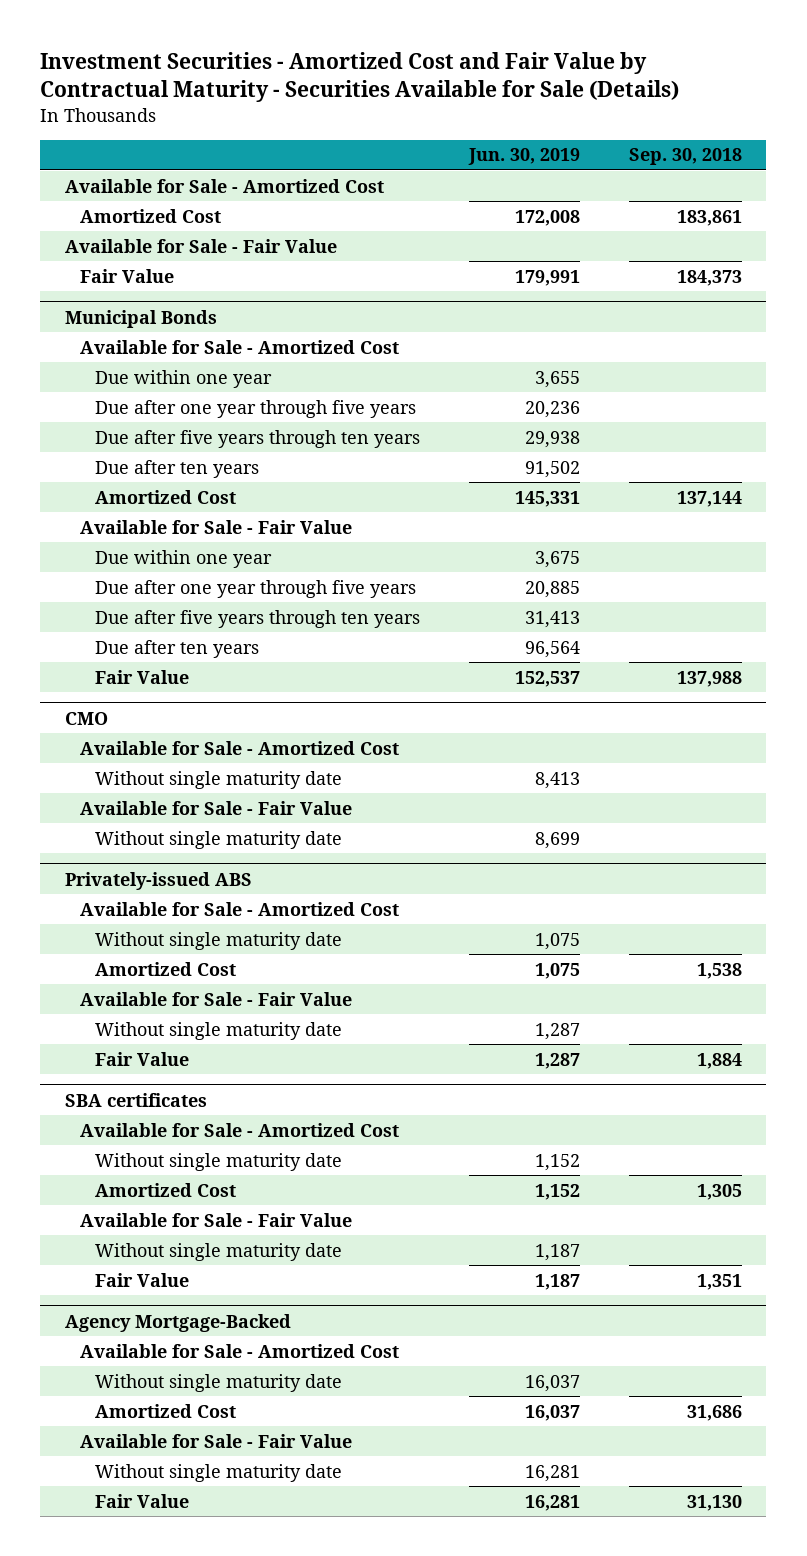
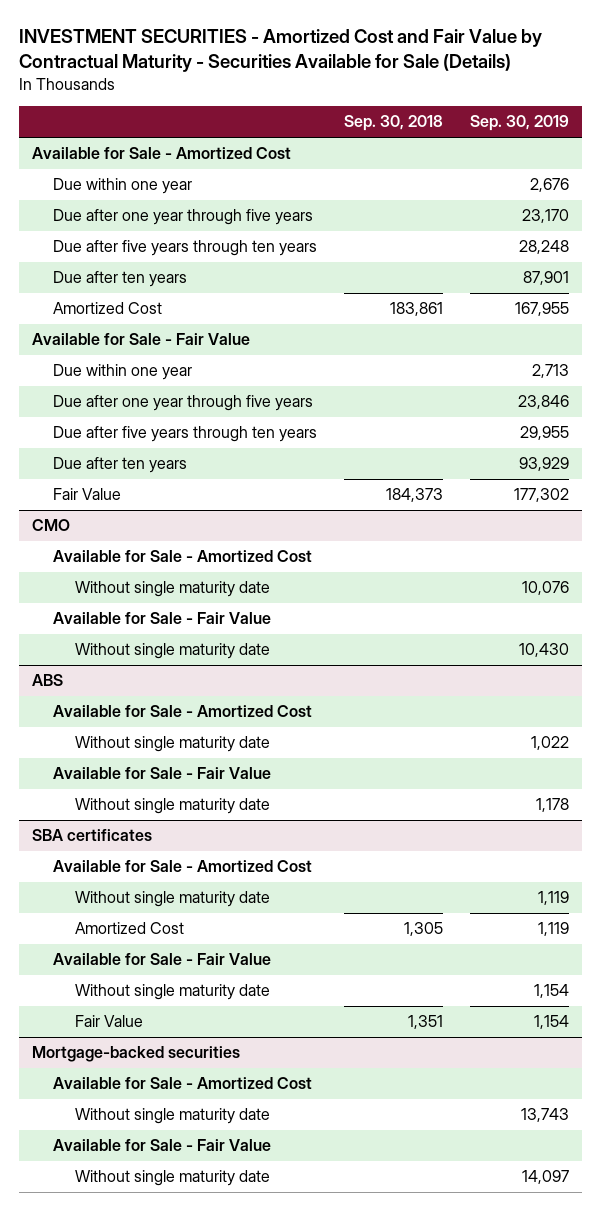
[40,51,680,103] Investment Securities - Amortized Cost and Fair Value by Contractual Maturity - Securities Available for Sale (Details) -> [18,29,542,73] INVESTMENT SECURITIES - Amortized Cost and Fair Value by Contractual Maturity - Securities Available for Sale (Details)
[467,148,580,166] Jun. 30, 2019 -> none
none -> [469,115,569,132] Sep. 30, 2019
none -> [53,178,193,195] Due within one year
none -> [53,209,314,226] Due after one year through five years
none -> [53,240,318,257] Due after five years through ten years
none -> [53,271,188,288] Due after ten years
none -> [53,364,193,381] Due within one year
none -> [53,395,314,412] Due after one year through five years
none -> [53,426,318,443] Due after five years through ten years
none -> [53,457,188,474] Due after ten years
[64,309,217,328] Municipal Bonds -> none
[79,339,399,354] Available for Sale - Amortized Cost -> none
[94,369,272,388] Due within one year -> none
[94,399,416,418] Due after one year through five years -> none
[94,429,420,448] Due after five years through ten years -> none
[94,459,259,478] Due after ten years -> none
[94,489,236,504] Amortized Cost -> none
[79,519,352,534] Available for Sale - Fair Value -> none
[94,549,272,568] Due within one year -> none
[94,579,416,598] Due after one year through five years -> none
[94,609,420,628] Due after five years through ten years -> none
[94,639,259,658] Due after ten years -> none
[94,669,189,684] Fair Value -> none
[64,871,252,890] Privately-issued ABS -> none
[79,901,399,916] Available for Sale - Amortized Cost -> none
[94,931,342,950] Without single maturity date -> none
[94,961,236,976] Amortized Cost -> none
[79,991,352,1006] Available for Sale - Fair Value -> none
[94,1021,342,1040] Without single maturity date -> none
[94,1051,189,1066] Fair Value -> none
none -> [31,674,63,687] ABS
none -> [53,705,313,718] Available for Sale - Amortized Cost
none -> [74,736,270,753] Without single maturity date
none -> [53,767,272,780] Available for Sale - Fair Value
none -> [74,798,270,815] Without single maturity date
[64,1313,291,1332] Agency Mortgage-Backed -> none
[79,1343,399,1358] Available for Sale - Amortized Cost -> none
[94,1373,342,1392] Without single maturity date -> none
[94,1403,236,1418] Amortized Cost -> none
[79,1433,352,1448] Available for Sale - Fair Value -> none
[94,1463,342,1482] Without single maturity date -> none
[94,1493,189,1508] Fair Value -> none
none -> [31,1046,240,1063] Mortgage-backed securities
none -> [53,1077,313,1090] Available for Sale - Amortized Cost
none -> [74,1108,270,1125] Without single maturity date
none -> [53,1139,272,1152] Available for Sale - Fair Value
none -> [74,1170,270,1187] Without single maturity date

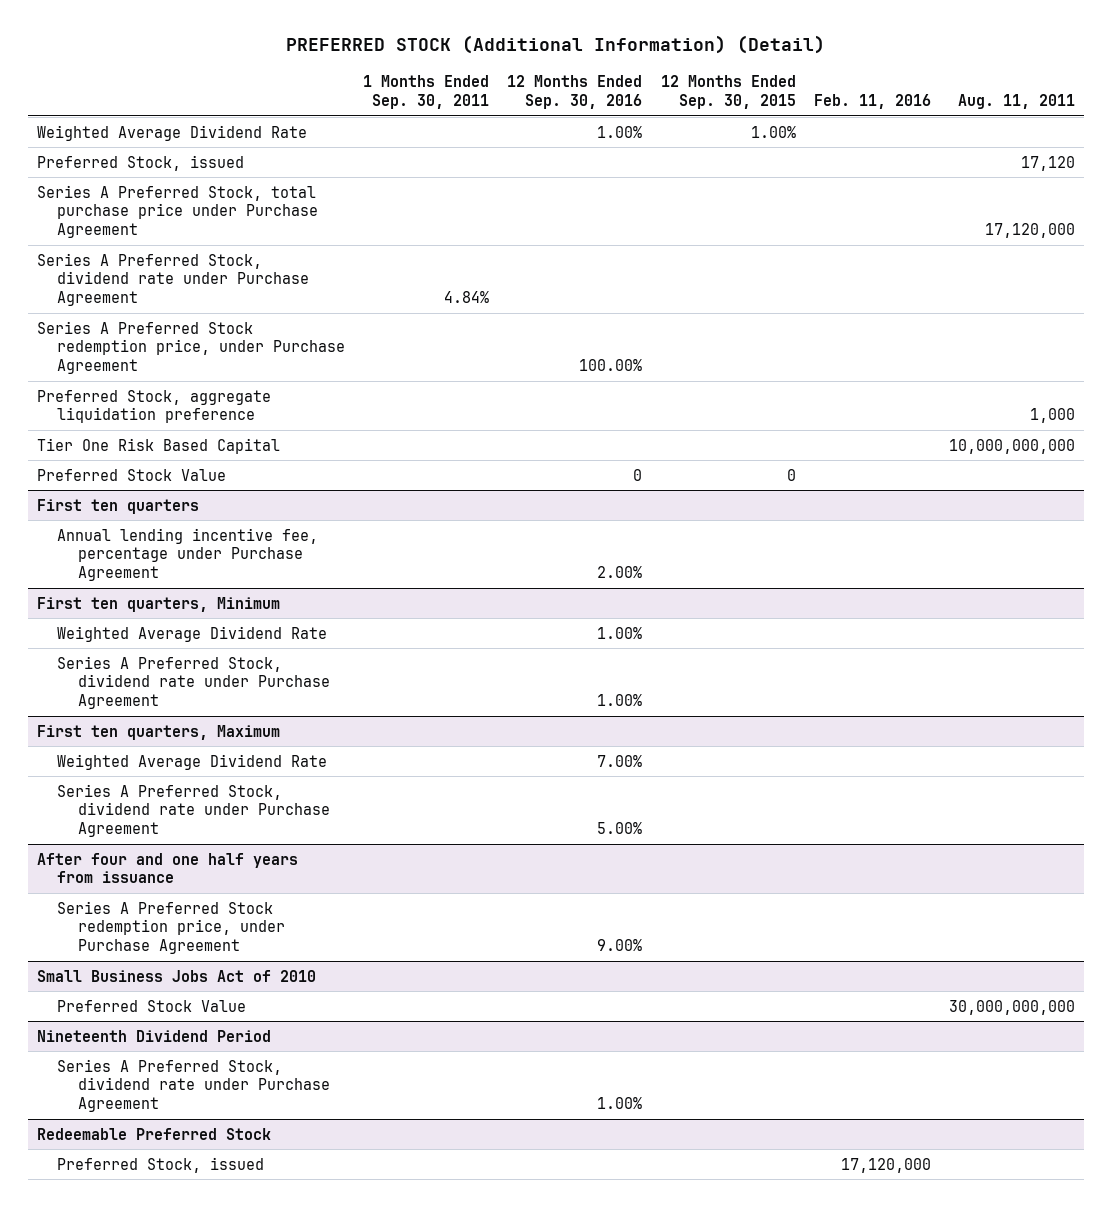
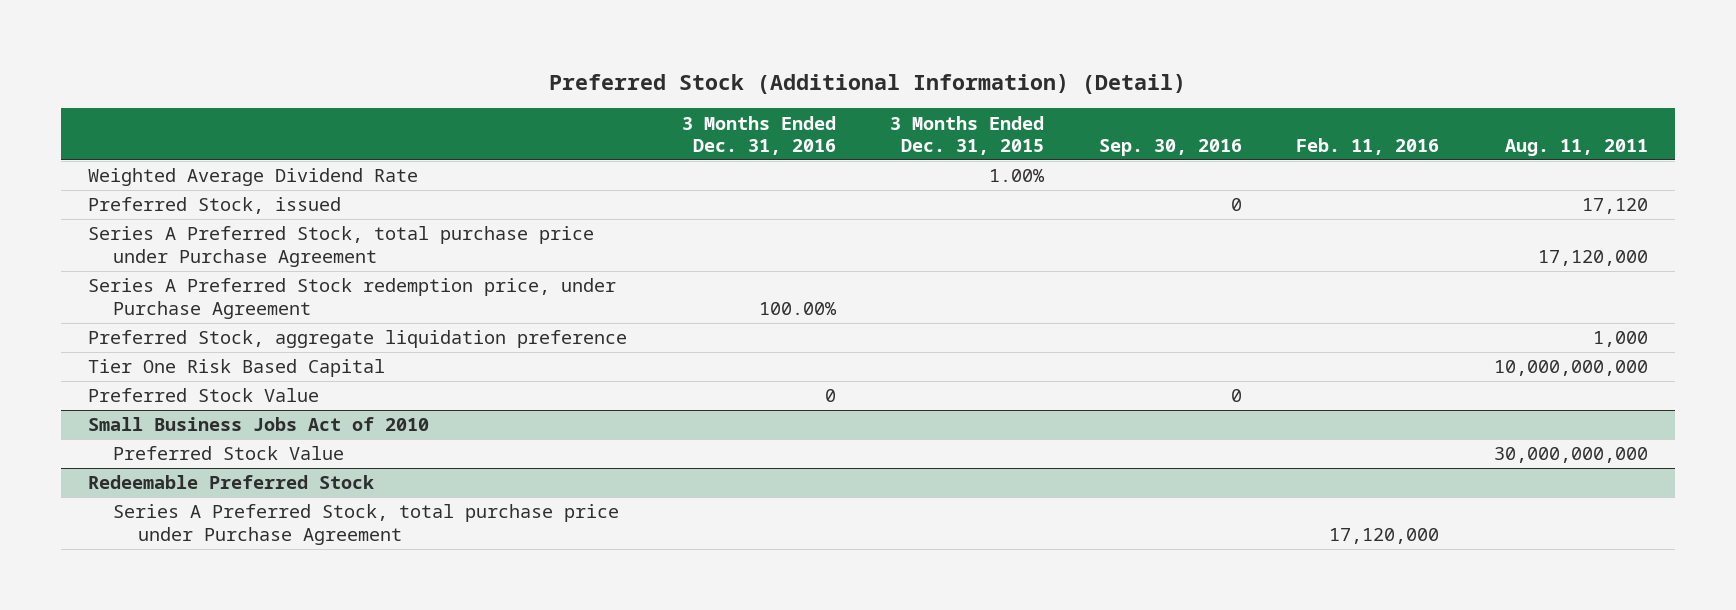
[285,35,825,55] PREFERRED STOCK (Additional Information) (Detail) -> [548,73,1186,94] Preferred Stock (Additional Information) (Detail)
[363,75,490,109] 1 Months Ended Sep. 30, 2011 -> none
[507,75,643,109] 12 Months Ended Sep. 30, 2016 -> none
[660,75,796,109] 12 Months Ended Sep. 30, 2015 -> none
none -> [681,115,836,155] 3 Months Ended Dec. 31, 2016
none -> [890,115,1045,155] 3 Months Ended Dec. 31, 2015
none -> [1098,138,1242,156] Sep. 30, 2016
[36,252,310,307] Series A Preferred Stock, dividend rate under Purchase Agreement -> none
[36,498,199,514] First ten quarters -> none
[57,527,319,582] Annual lending incentive fee, percentage under Purchase Agreement -> none
[36,596,280,612] First ten quarters, Minimum -> none
[57,625,328,642] Weighted Average Dividend Rate -> none
[57,655,330,710] Series A Preferred Stock, dividend rate under Purchase Agreement -> none
[36,724,280,740] First ten quarters, Maximum -> none
[57,753,328,770] Weighted Average Dividend Rate -> none
[57,783,330,838] Series A Preferred Stock, dividend rate under Purchase Agreement -> none
[36,852,298,884] After four and one half years from issuance -> none
[57,900,285,955] Series A Preferred Stock redemption price, under Purchase Agreement -> none
[36,1029,271,1042] Nineteenth Dividend Period -> none
[57,1058,330,1113] Series A Preferred Stock, dividend rate under Purchase Agreement -> none
[57,1156,265,1173] Preferred Stock, issued -> [112,504,619,545] Series A Preferred Stock, total purchase price under Purchase Agreement

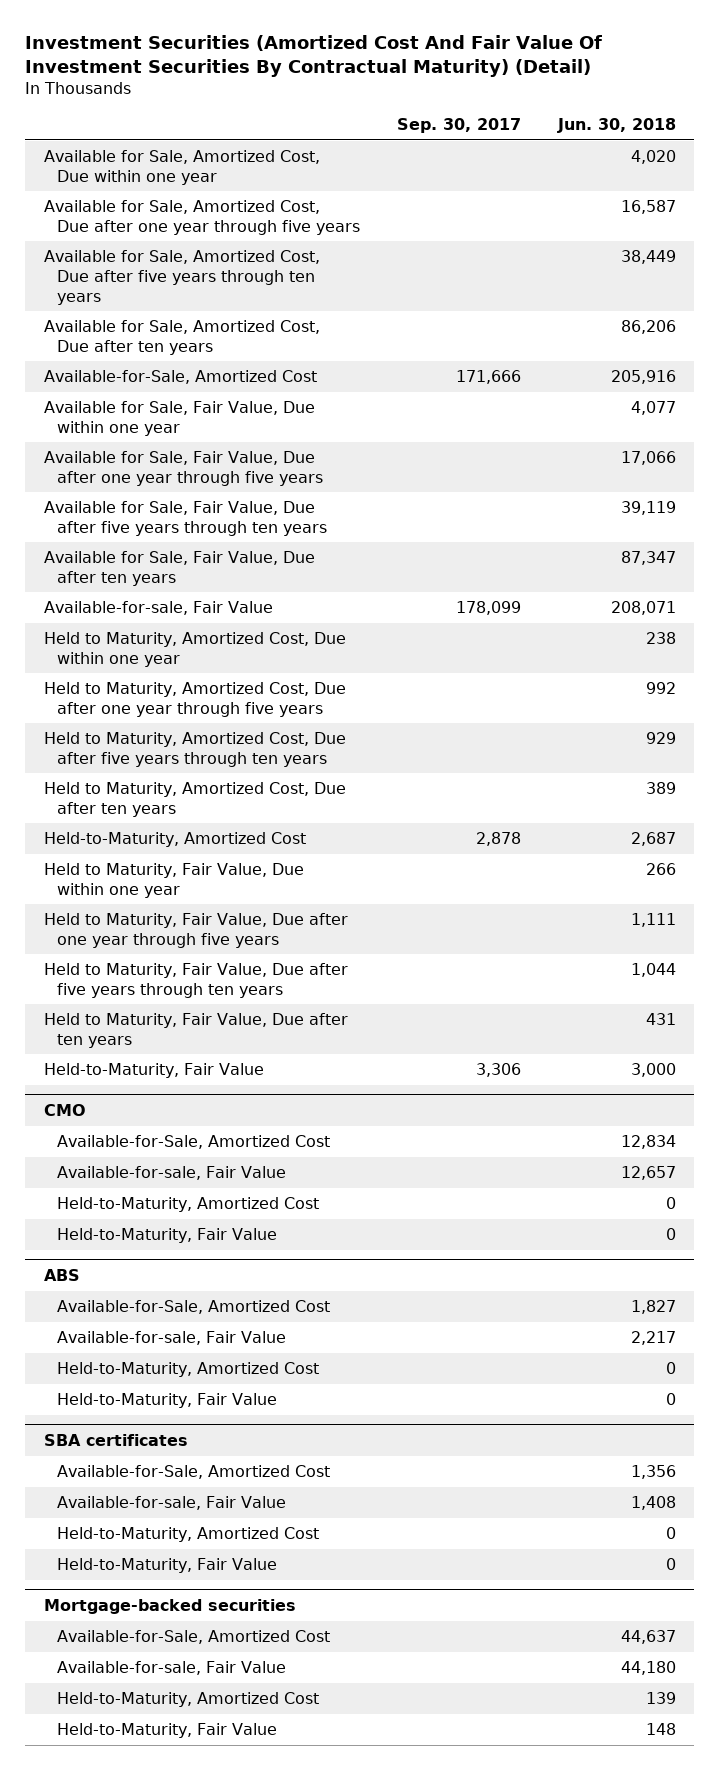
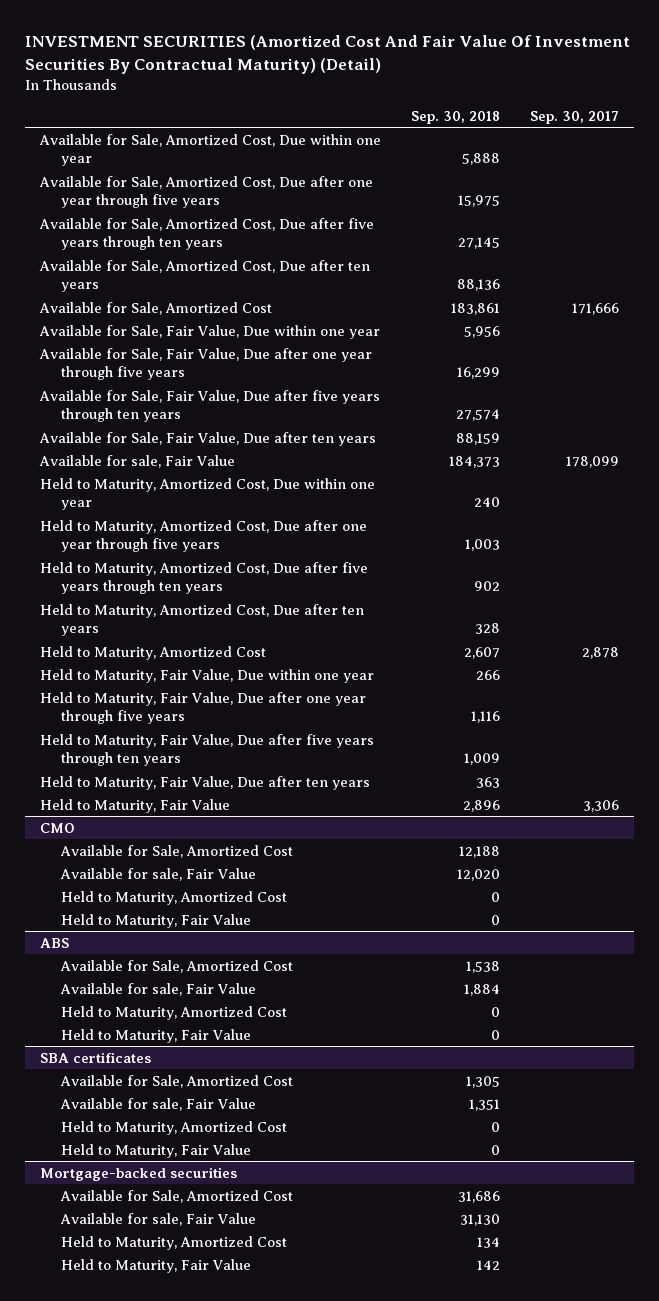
[25,35,603,77] Investment Securities (Amortized Cost And Fair Value Of Investment Securities By Contractual Maturity) (Detail) -> [24,35,630,74] INVESTMENT SECURITIES (Amortized Cost And Fair Value Of Investment Securities By Contractual Maturity) (Detail)
[556,118,676,134] Jun. 30, 2018 -> none
none -> [410,110,500,124] Sep. 30, 2018
[43,369,317,384] Available-for-Sale, Amortized Cost -> [38,301,272,315] Available for Sale, Amortized Cost
[43,600,273,615] Available-for-sale, Fair Value -> [38,454,235,468] Available for sale, Fair Value
[43,831,306,847] Held-to-Maturity, Amortized Cost -> [39,645,266,660] Held to Maturity, Amortized Cost
[43,1062,264,1078] Held-to-Maturity, Fair Value -> [39,798,230,813] Held to Maturity, Fair Value
[57,1134,331,1149] Available-for-Sale, Amortized Cost -> [59,844,293,858] Available for Sale, Amortized Cost
[57,1165,287,1180] Available-for-sale, Fair Value -> [59,867,256,881] Available for sale, Fair Value
[57,1196,320,1212] Held-to-Maturity, Amortized Cost -> [60,890,287,905] Held to Maturity, Amortized Cost
[57,1227,278,1243] Held-to-Maturity, Fair Value -> [60,913,251,928] Held to Maturity, Fair Value
[57,1299,331,1314] Available-for-Sale, Amortized Cost -> [59,959,293,973] Available for Sale, Amortized Cost
[57,1330,287,1345] Available-for-sale, Fair Value -> [59,982,256,996] Available for sale, Fair Value
[57,1361,320,1377] Held-to-Maturity, Amortized Cost -> [60,1005,287,1020] Held to Maturity, Amortized Cost
[57,1392,278,1408] Held-to-Maturity, Fair Value -> [60,1028,251,1043] Held to Maturity, Fair Value
[57,1464,331,1479] Available-for-Sale, Amortized Cost -> [59,1074,293,1088] Available for Sale, Amortized Cost
[57,1495,287,1510] Available-for-sale, Fair Value -> [59,1097,256,1111] Available for sale, Fair Value
[57,1526,320,1542] Held-to-Maturity, Amortized Cost -> [60,1120,287,1135] Held to Maturity, Amortized Cost
[57,1557,278,1573] Held-to-Maturity, Fair Value -> [60,1143,251,1158] Held to Maturity, Fair Value
[57,1629,331,1644] Available-for-Sale, Amortized Cost -> [59,1189,293,1203] Available for Sale, Amortized Cost
[57,1660,287,1675] Available-for-sale, Fair Value -> [59,1212,256,1226] Available for sale, Fair Value
[57,1691,320,1707] Held-to-Maturity, Amortized Cost -> [60,1235,287,1250] Held to Maturity, Amortized Cost
[57,1722,278,1738] Held-to-Maturity, Fair Value -> [60,1258,251,1273] Held to Maturity, Fair Value

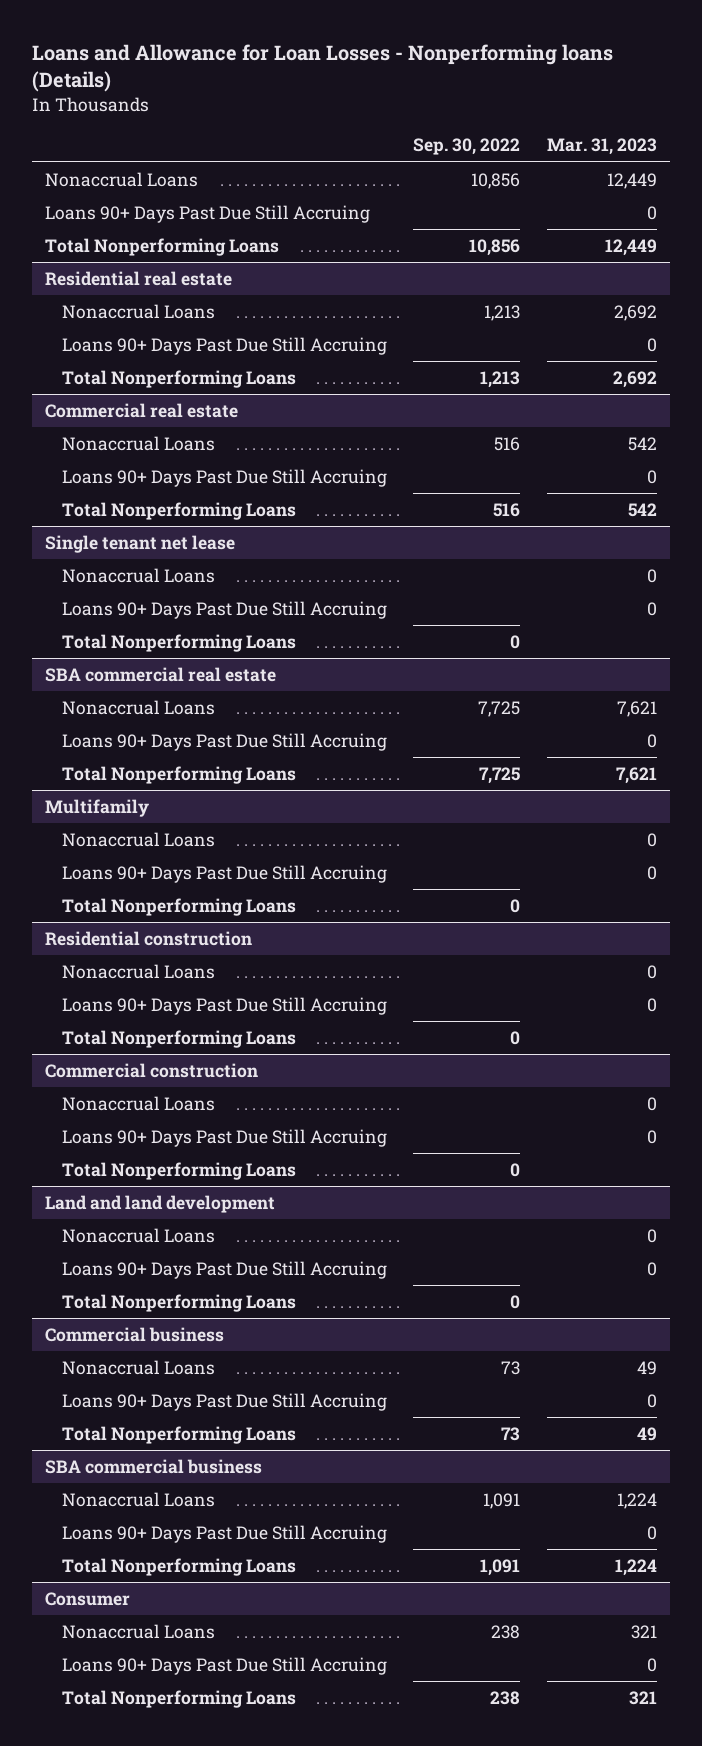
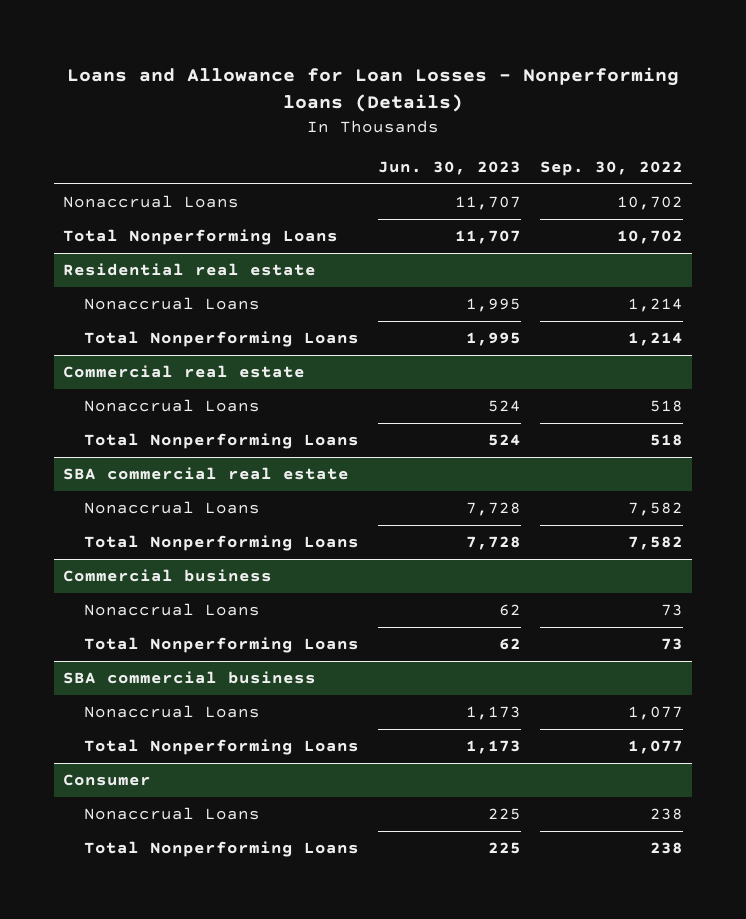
[546,138,657,156] Mar. 31, 2023 -> none
none -> [377,160,521,175] Jun. 30, 2023
[45,205,371,224] Loans 90+ Days Past Due Still Accruing -> none
[471,173,521,190] 10,856 -> [616,196,683,211] 10,702
[469,239,521,257] 10,856 -> [616,230,683,245] 10,702
[62,337,388,356] Loans 90+ Days Past Due Still Accruing -> none
[484,305,521,322] 1,213 -> [627,298,683,313] 1,214
[480,371,521,389] 1,213 -> [627,332,683,347] 1,214
[62,469,388,488] Loans 90+ Days Past Due Still Accruing -> none
[45,535,236,554] Single tenant net lease -> none
[62,568,216,584] Nonaccrual Loans -> none
[62,601,388,620] Loans 90+ Days Past Due Still Accruing -> none
[62,634,297,653] Total Nonperforming Loans -> none
[494,437,521,452] 516 -> [649,400,683,413] 518
[493,503,521,518] 516 -> [649,434,683,447] 518
[62,733,388,752] Loans 90+ Days Past Due Still Accruing -> none
[45,799,150,818] Multifamily -> none
[62,832,216,848] Nonaccrual Loans -> none
[62,865,388,884] Loans 90+ Days Past Due Still Accruing -> none
[62,898,297,917] Total Nonperforming Loans -> none
[45,931,253,947] Residential construction -> none
[62,964,216,980] Nonaccrual Loans -> none
[62,997,388,1016] Loans 90+ Days Past Due Still Accruing -> none
[62,1030,297,1049] Total Nonperforming Loans -> none
[45,1063,259,1079] Commercial construction -> none
[62,1096,216,1112] Nonaccrual Loans -> none
[62,1129,388,1148] Loans 90+ Days Past Due Still Accruing -> none
[62,1162,297,1181] Total Nonperforming Loans -> none
[45,1195,276,1214] Land and land development -> none
[62,1228,216,1244] Nonaccrual Loans -> none
[62,1261,388,1280] Loans 90+ Days Past Due Still Accruing -> none
[62,1294,297,1313] Total Nonperforming Loans -> none
[478,701,521,718] 7,725 -> [627,502,683,517] 7,582
[479,767,521,785] 7,725 -> [627,536,683,551] 7,582
[62,1393,388,1412] Loans 90+ Days Past Due Still Accruing -> none
[62,1525,388,1544] Loans 90+ Days Past Due Still Accruing -> none
[483,1493,521,1510] 1,091 -> [627,706,683,721] 1,077
[480,1559,521,1577] 1,091 -> [627,740,683,755] 1,077
[62,1657,388,1676] Loans 90+ Days Past Due Still Accruing -> none

